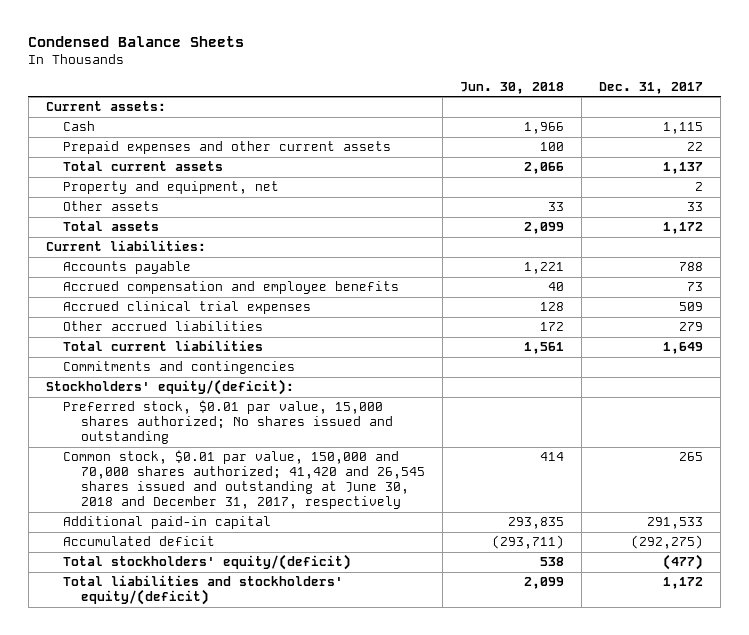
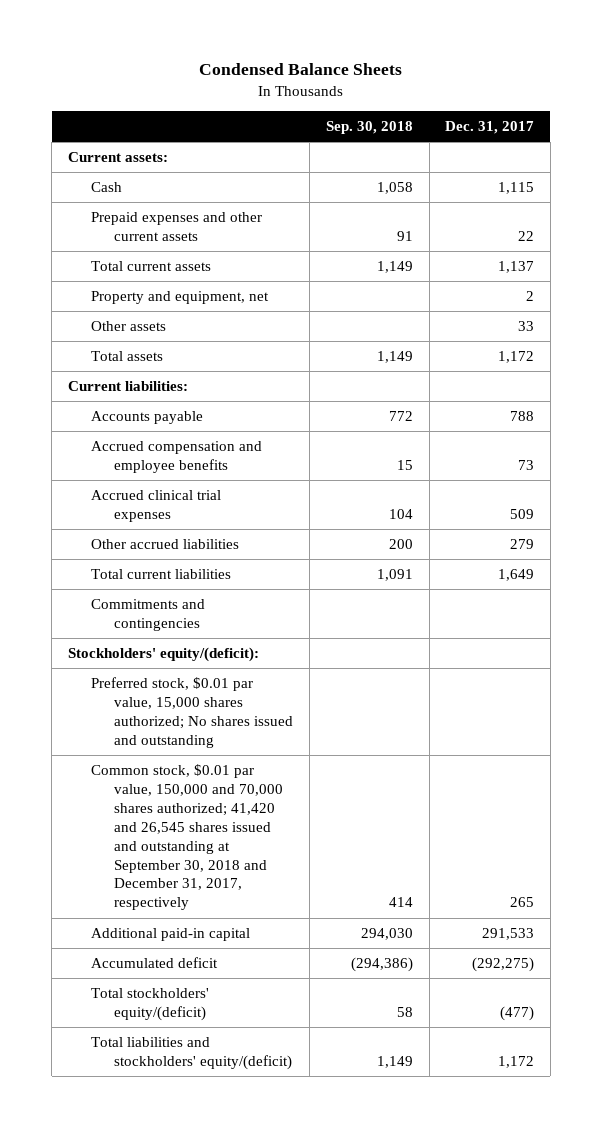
[459,81,564,94] Jun. 30, 2018 -> none
none -> [325,121,413,135] Sep. 30, 2018
[63,450,425,510] Common stock, $0.01 par value, 150,000 and 70,000 shares authorized; 41,420 and 26,545 shares issued and outstanding at June 30, 2018 and December 31, 2017, respectively -> [91,764,284,911] Common stock, $0.01 par value, 150,000 and 70,000 shares authorized; 41,420 and 26,545 shares issued and outstanding at September 30, 2018 and December 31, 2017, respectively

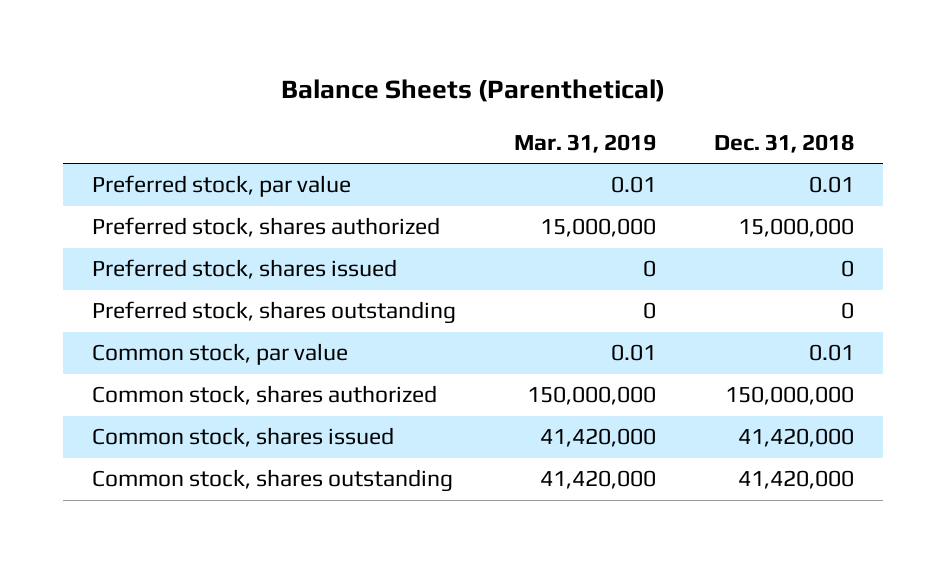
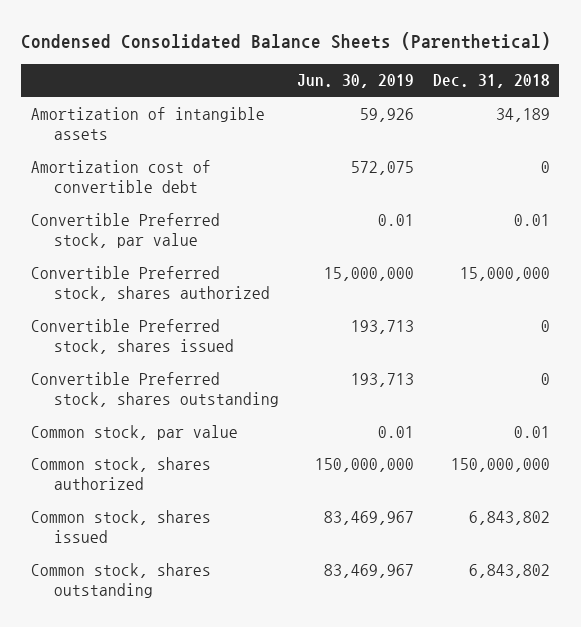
[280,79,665,103] Balance Sheets (Parenthetical) -> [21,32,552,51] Condensed Consolidated Balance Sheets (Parenthetical)
[513,133,656,153] Mar. 31, 2019 -> none
none -> [297,74,415,89] Jun. 30, 2019
none -> [30,106,265,141] Amortization of intangible assets
none -> [30,159,211,194] Amortization cost of convertible debt
[91,175,351,198] Preferred stock, par value -> [30,212,220,249] Convertible Preferred stock, par value
[91,217,440,238] Preferred stock, shares authorized -> [30,265,270,302] Convertible Preferred stock, shares authorized
[91,259,397,280] Preferred stock, shares issued -> [30,318,234,355] Convertible Preferred stock, shares issued
[91,301,456,325] Preferred stock, shares outstanding -> [30,371,279,408] Convertible Preferred stock, shares outstanding
[737,428,854,448] 41,420,000 -> [469,510,551,525] 6,843,802
[737,470,854,490] 41,420,000 -> [469,563,551,578] 6,843,802

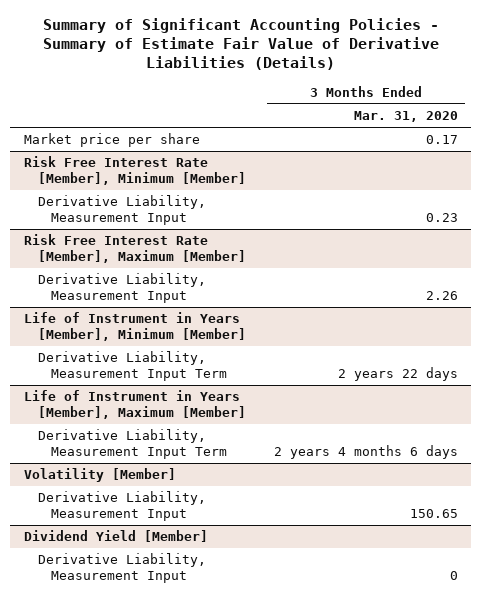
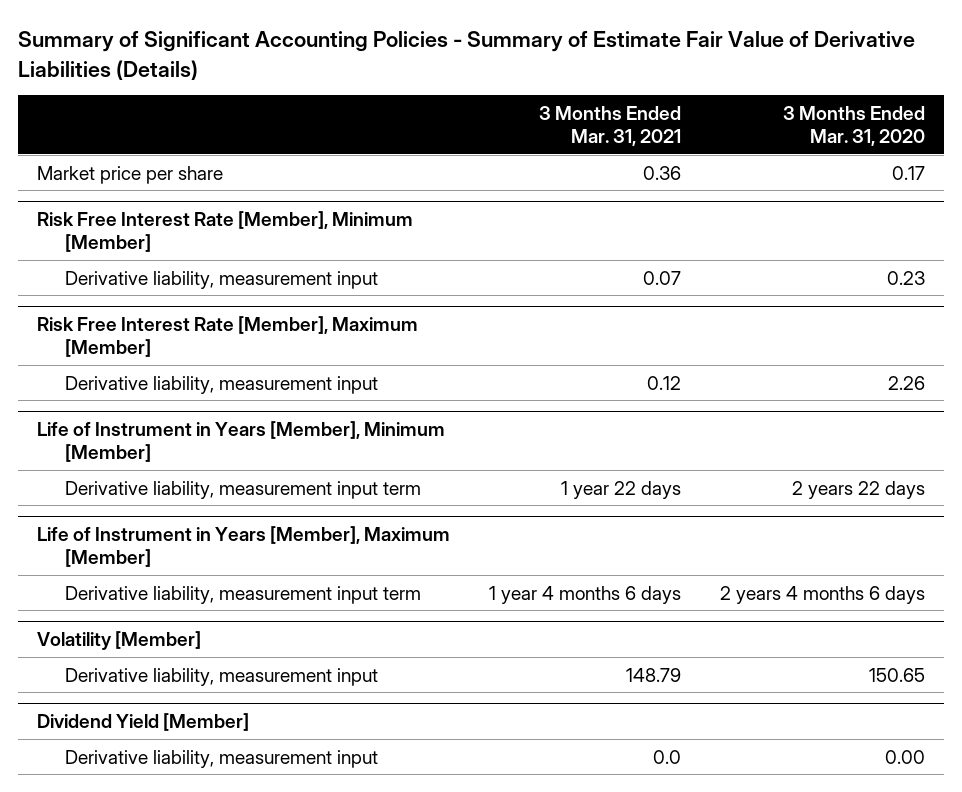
none -> [538,105,681,147] 3 Months Ended Mar. 31, 2021
[37,195,206,225] Derivative Liability, Measurement Input -> [65,270,379,289] Derivative liability, measurement input
[37,273,206,303] Derivative Liability, Measurement Input -> [65,375,379,394] Derivative liability, measurement input
[37,351,228,381] Derivative Liability, Measurement Input Term -> [65,480,422,499] Derivative liability, measurement input term
[37,429,228,459] Derivative Liability, Measurement Input Term -> [65,585,422,604] Derivative liability, measurement input term
[37,491,206,521] Derivative Liability, Measurement Input -> [65,667,379,686] Derivative liability, measurement input
[37,553,206,583] Derivative Liability, Measurement Input -> [65,749,379,768] Derivative liability, measurement input
[449,570,458,580] 0 -> [884,749,925,764] 0.00

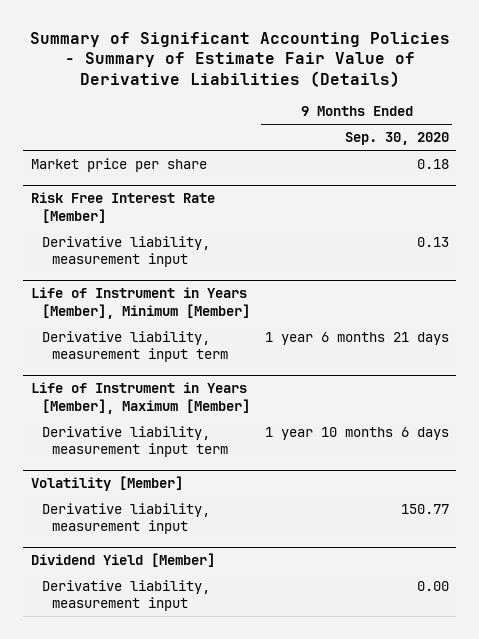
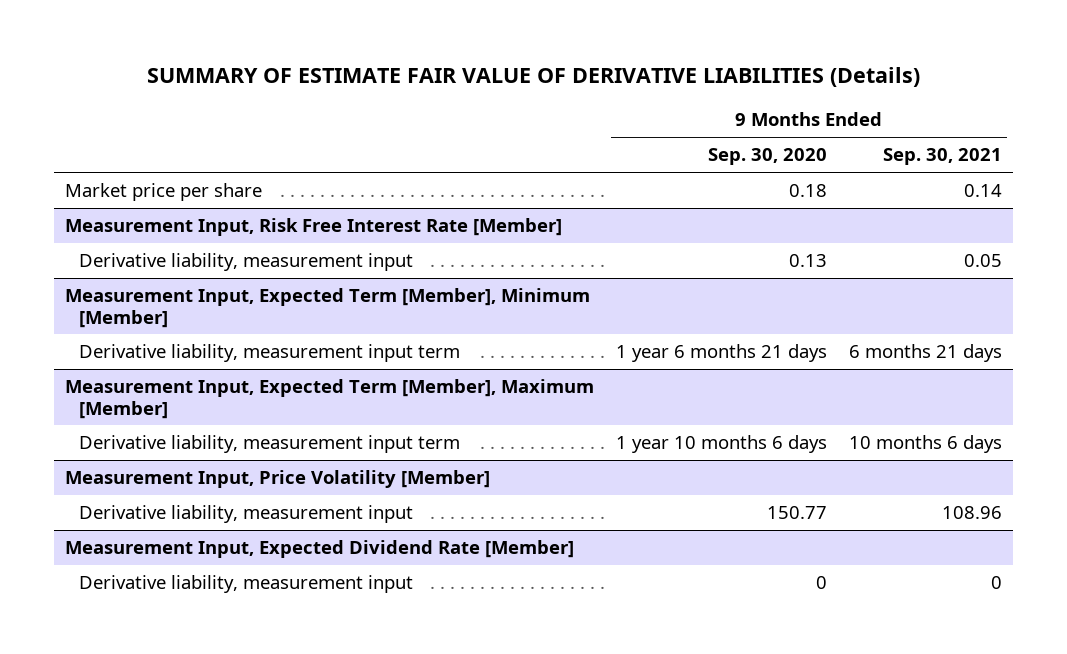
[29,31,450,88] Summary of Significant Accounting Policies - Summary of Estimate Fair Value of Derivative Liabilities (Details) -> [146,67,920,88] SUMMARY OF ESTIMATE FAIR VALUE OF DERIVATIVE LIABILITIES (Details)
none -> [882,148,1002,166] Sep. 30, 2021
[30,192,215,223] Risk Free Interest Rate [Member] -> [65,218,563,237] Measurement Input, Risk Free Interest Rate [Member]
[30,287,250,319] Life of Instrument in Years [Member], Minimum [Member] -> none
none -> [65,288,591,328] Measurement Input, Expected Term [Member], Minimum [Member]
[30,382,250,414] Life of Instrument in Years [Member], Maximum [Member] -> none
none -> [65,379,595,419] Measurement Input, Expected Term [Member], Maximum [Member]
[30,476,183,492] Volatility [Member] -> [65,470,491,489] Measurement Input, Price Volatility [Member]
[30,553,215,568] Dividend Yield [Member] -> [65,540,575,559] Measurement Input, Expected Dividend Rate [Member]
[416,580,449,591] 0.00 -> [816,576,828,590] 0

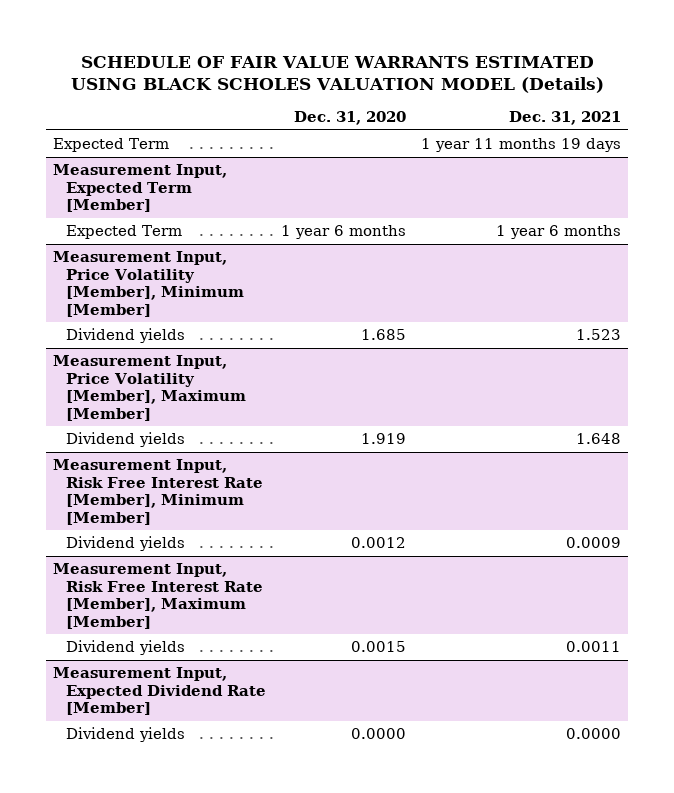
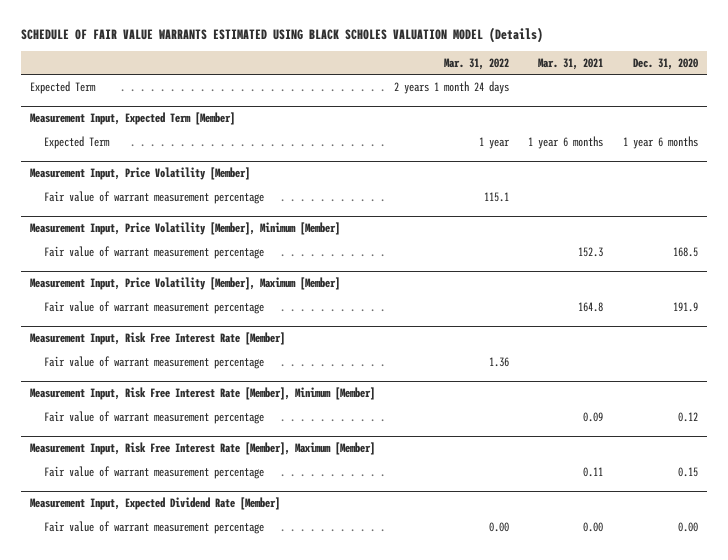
[508,111,621,126] Dec. 31, 2021 -> none
none -> [444,57,510,70] Mar. 31, 2022
none -> [538,57,604,70] Mar. 31, 2021
none -> [30,167,251,181] Measurement Input, Price Volatility [Member]
none -> [44,190,265,204] Fair value of warrant measurement percentage
[66,328,186,344] Dividend yields -> none
none -> [44,245,265,259] Fair value of warrant measurement percentage
[66,432,186,448] Dividend yields -> none
none -> [44,300,265,314] Fair value of warrant measurement percentage
none -> [30,332,286,346] Measurement Input, Risk Free Interest Rate [Member]
none -> [44,355,265,369] Fair value of warrant measurement percentage
[66,536,186,552] Dividend yields -> none
none -> [44,410,265,424] Fair value of warrant measurement percentage
[66,640,186,656] Dividend yields -> none
none -> [44,465,265,479] Fair value of warrant measurement percentage
[66,727,186,743] Dividend yields -> none
none -> [44,520,265,534] Fair value of warrant measurement percentage

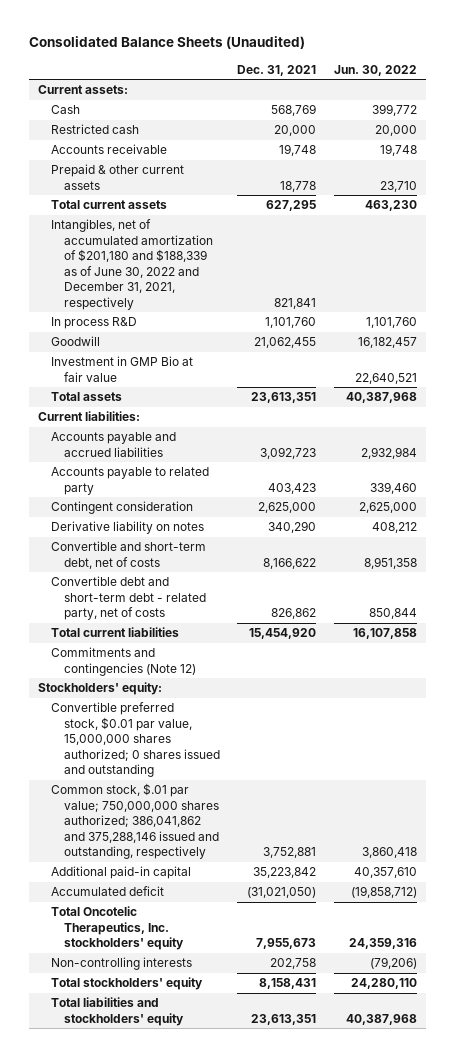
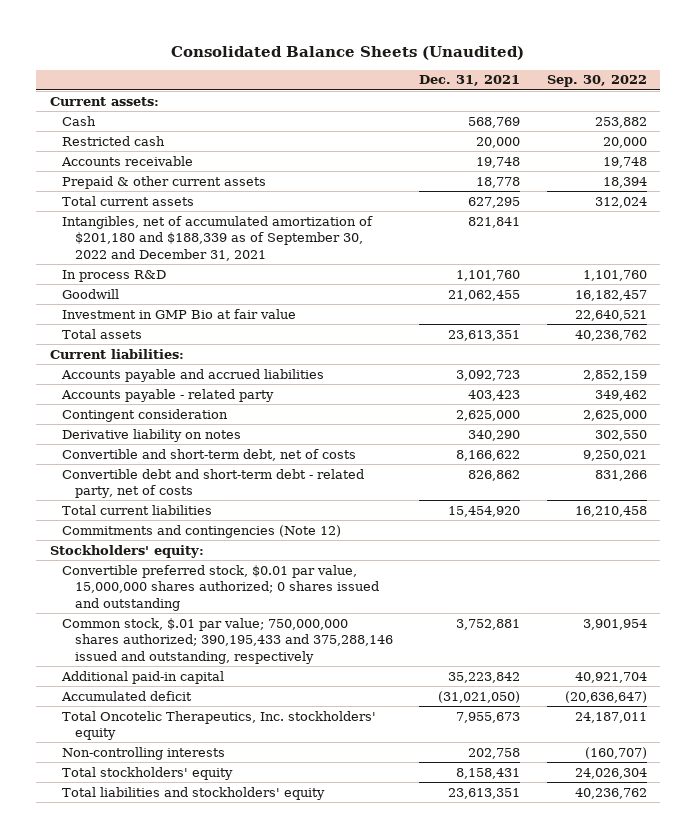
[333,64,417,76] Jun. 30, 2022 -> none
none -> [546,75,647,88] Sep. 30, 2022
[50,219,213,310] Intangibles, net of accumulated amortization of $201,180 and $188,339 as of June 30, 2022 and December 31, 2021, respectively -> [62,215,374,261] Intangibles, net of accumulated amortization of $201,180 and $188,339 as of September 30, 2022 and December 31, 2021
[50,467,209,495] Accounts payable to related party -> [61,388,275,402] Accounts payable - related party
[50,783,219,860] Common stock, $.01 par value; 750,000,000 shares authorized; 386,041,862 and 375,288,146 issued and outstanding, respectively -> [62,617,394,664] Common stock, $.01 par value; 750,000,000 shares authorized; 390,195,433 and 375,288,146 issued and outstanding, respectively

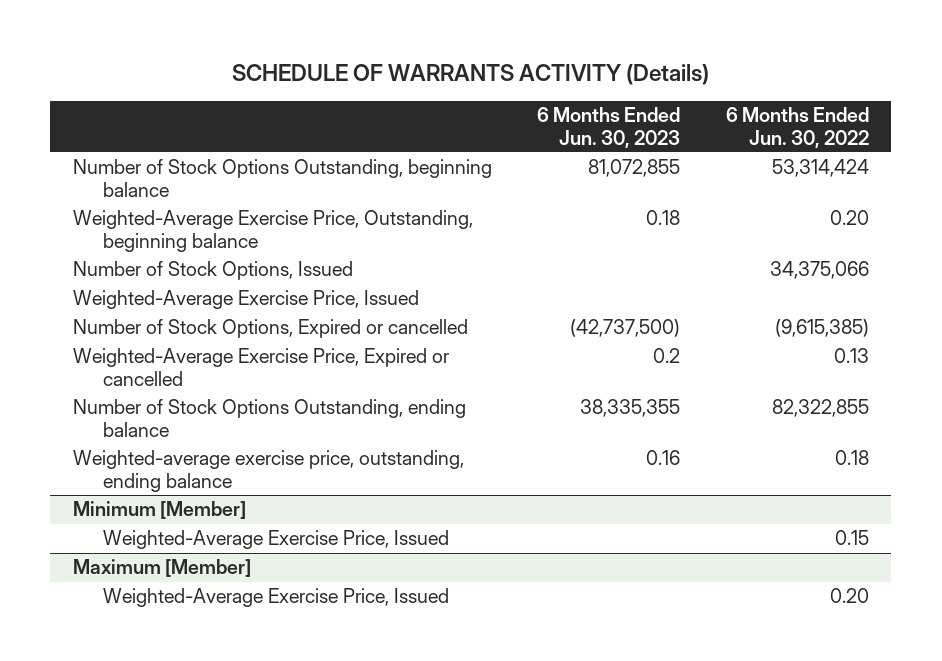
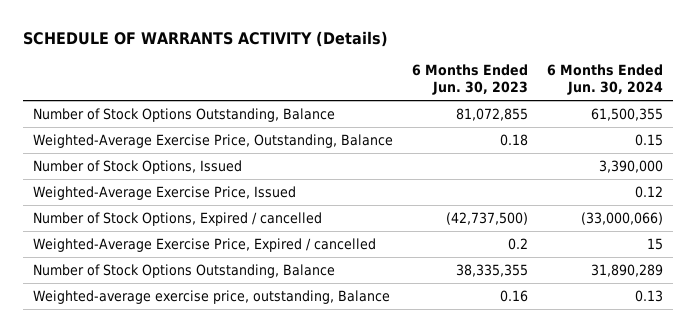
[725,107,869,148] 6 Months Ended Jun. 30, 2022 -> none
none -> [547,64,664,96] 6 Months Ended Jun. 30, 2024
[72,159,492,198] Number of Stock Options Outstanding, beginning balance -> [32,107,335,122] Number of Stock Options Outstanding, Balance
[72,210,473,253] Weighted-Average Exercise Price, Outstanding, beginning balance -> [32,133,393,148] Weighted-Average Exercise Price, Outstanding, Balance
[72,501,246,520] Minimum [Member] -> none
[102,530,449,550] Weighted-Average Exercise Price, Issued -> none
[72,559,251,578] Maximum [Member] -> none
[102,588,449,608] Weighted-Average Exercise Price, Issued -> none
[72,319,468,339] Number of Stock Options, Expired or cancelled -> [32,211,322,226] Number of Stock Options, Expired / cancelled
[72,348,449,387] Weighted-Average Exercise Price, Expired or cancelled -> [32,237,376,252] Weighted-Average Exercise Price, Expired / cancelled
[72,399,466,438] Number of Stock Options Outstanding, ending balance -> [32,263,335,278] Number of Stock Options Outstanding, Balance
[72,450,464,493] Weighted-average exercise price, outstanding, ending balance -> [32,289,390,304] Weighted-average exercise price, outstanding, Balance

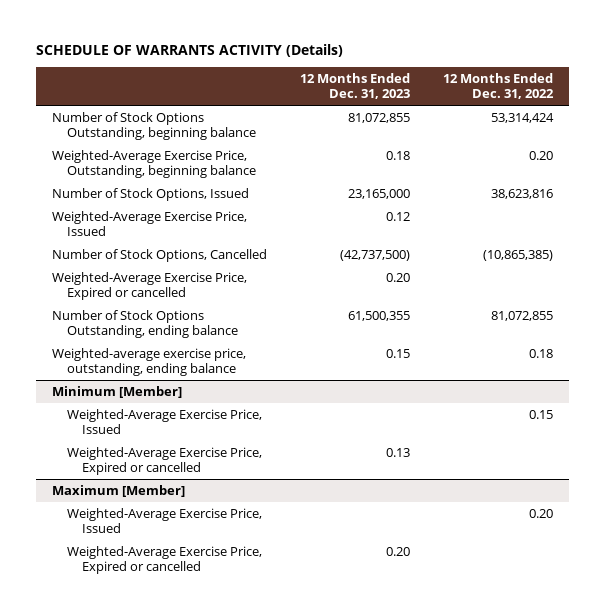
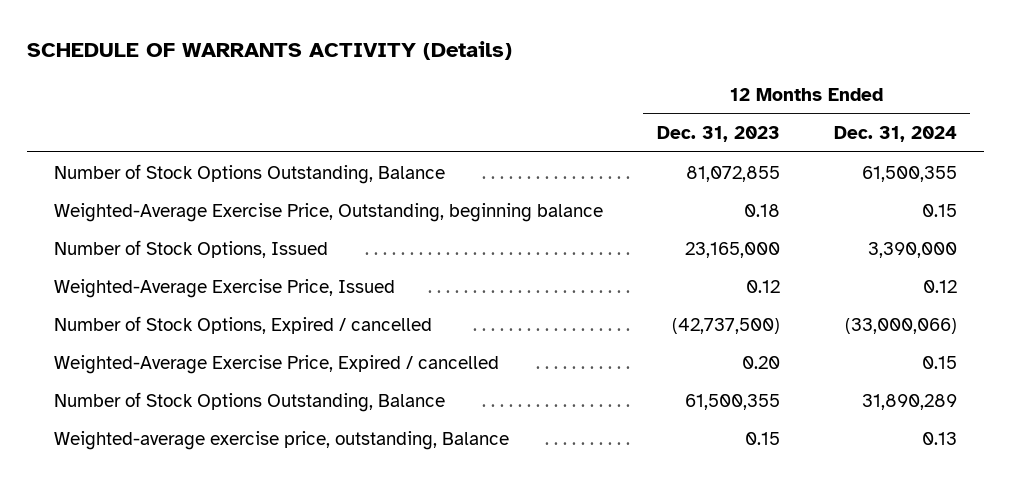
[442,73,554,100] 12 Months Ended Dec. 31, 2022 -> none
none -> [833,126,957,143] Dec. 31, 2024
[52,111,257,140] Number of Stock Options Outstanding, beginning balance -> [53,163,445,184] Number of Stock Options Outstanding, Balance
[52,385,183,398] Minimum [Member] -> none
[67,408,263,434] Weighted-Average Exercise Price, Issued -> none
[67,446,263,475] Weighted-Average Exercise Price, Expired or cancelled -> none
[52,484,186,497] Maximum [Member] -> none
[67,507,263,533] Weighted-Average Exercise Price, Issued -> none
[67,545,263,574] Weighted-Average Exercise Price, Expired or cancelled -> none
[52,248,268,262] Number of Stock Options, Cancelled -> [53,315,432,334] Number of Stock Options, Expired / cancelled
[52,271,248,300] Weighted-Average Exercise Price, Expired or cancelled -> [53,354,499,374] Weighted-Average Exercise Price, Expired / cancelled
[52,309,239,338] Number of Stock Options Outstanding, ending balance -> [53,391,445,412] Number of Stock Options Outstanding, Balance
[52,347,247,376] Weighted-average exercise price, outstanding, ending balance -> [53,430,509,450] Weighted-average exercise price, outstanding, Balance

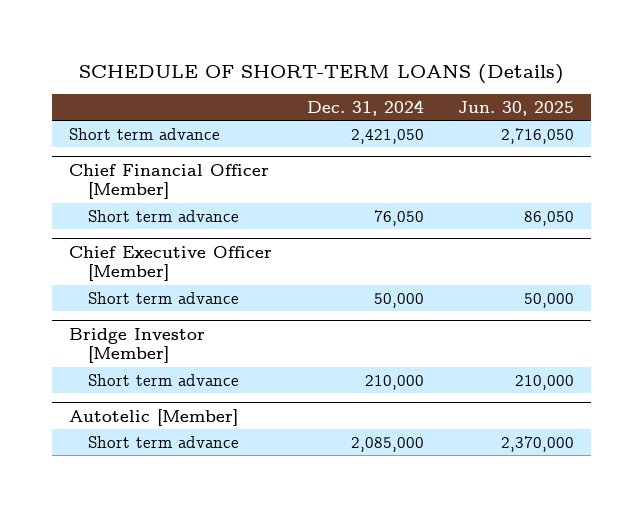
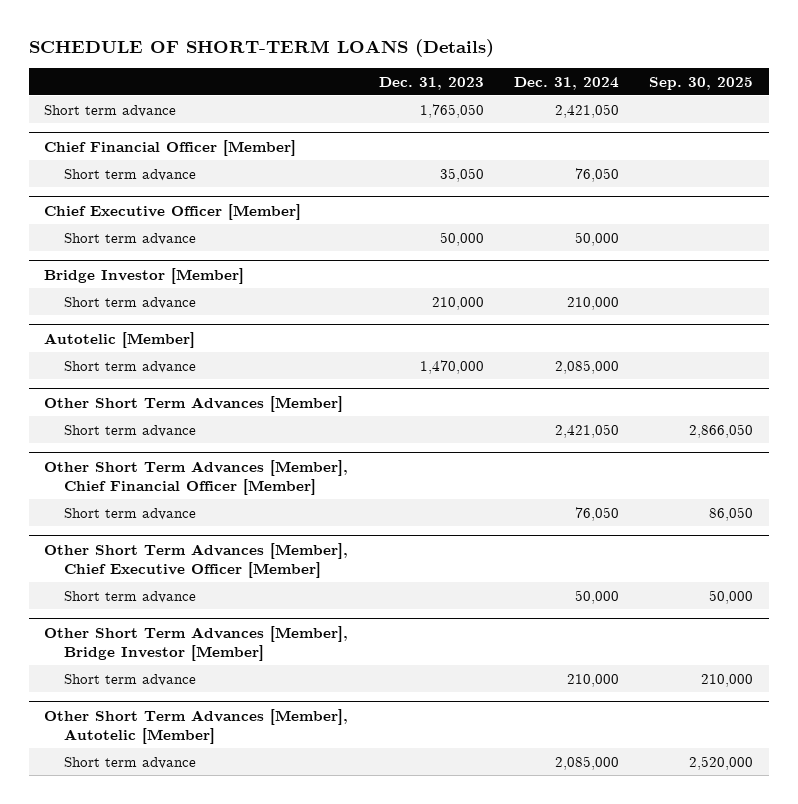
[457,100,574,116] Jun. 30, 2025 -> none
none -> [378,76,484,90] Dec. 31, 2023
none -> [649,76,754,90] Sep. 30, 2025
none -> [44,395,344,412] Other Short Term Advances [Member]
none -> [64,424,197,437] Short term advance
none -> [44,459,349,496] Other Short Term Advances [Member], Chief Financial Officer [Member]
none -> [64,507,197,520] Short term advance
none -> [44,542,349,579] Other Short Term Advances [Member], Chief Executive Officer [Member]
none -> [64,590,197,603] Short term advance
none -> [44,625,349,662] Other Short Term Advances [Member], Bridge Investor [Member]
none -> [64,673,197,686] Short term advance
none -> [44,708,349,745] Other Short Term Advances [Member], Autotelic [Member]
none -> [64,756,197,769] Short term advance

